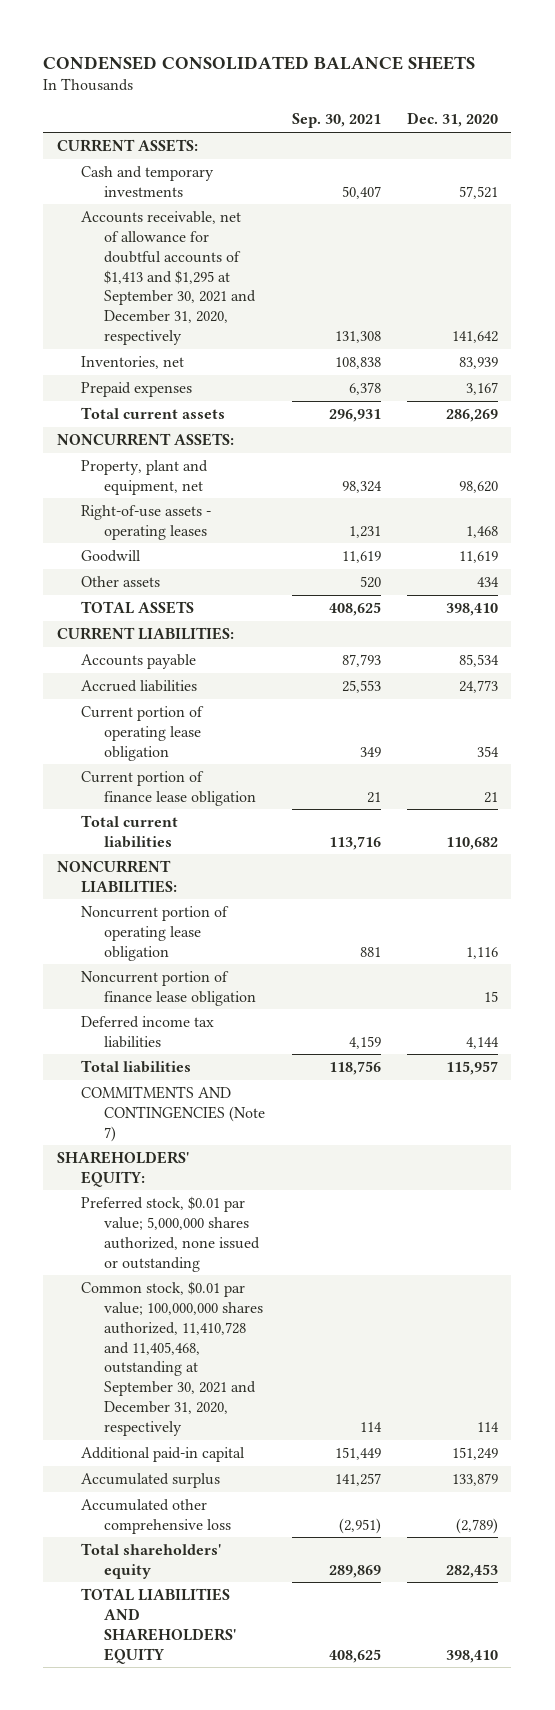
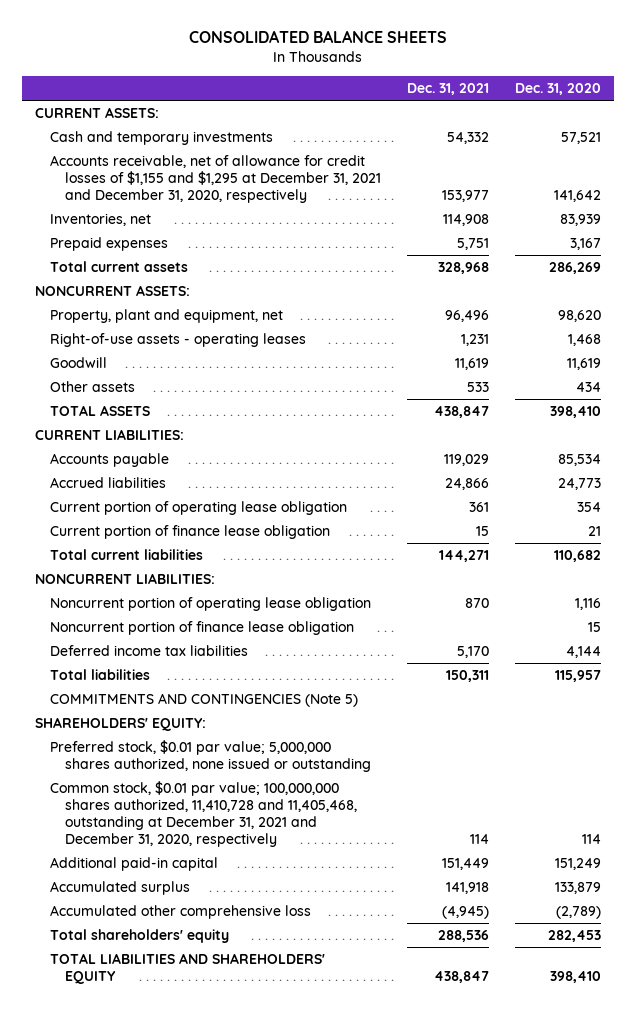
[43,55,476,70] CONDENSED CONSOLIDATED BALANCE SHEETS -> [189,30,448,44] CONSOLIDATED BALANCE SHEETS
[291,113,381,129] Sep. 30, 2021 -> none
none -> [407,82,490,95] Dec. 31, 2021
[80,211,257,346] Accounts receivable, net of allowance for doubtful accounts of $1,413 and $1,295 at September 30, 2021 and December 31, 2020, respectively -> [50,155,382,204] Accounts receivable, net of allowance for credit losses of $1,155 and $1,295 at December 31, 2021 and December 31, 2020, respectively
[80,1086,266,1142] COMMITMENTS AND CONTINGENCIES (Note 7) -> [50,693,359,708] COMMITMENTS AND CONTINGENCIES (Note 5)
[80,1281,264,1437] Common stock, $0.01 par value; 100,000,000 shares authorized, 11,410,728 and 11,405,468, outstanding at September 30, 2021 and December 31, 2020, respectively -> [50,781,358,848] Common stock, $0.01 par value; 100,000,000 shares authorized, 11,410,728 and 11,405,468, outstanding at December 31, 2021 and December 31, 2020, respectively

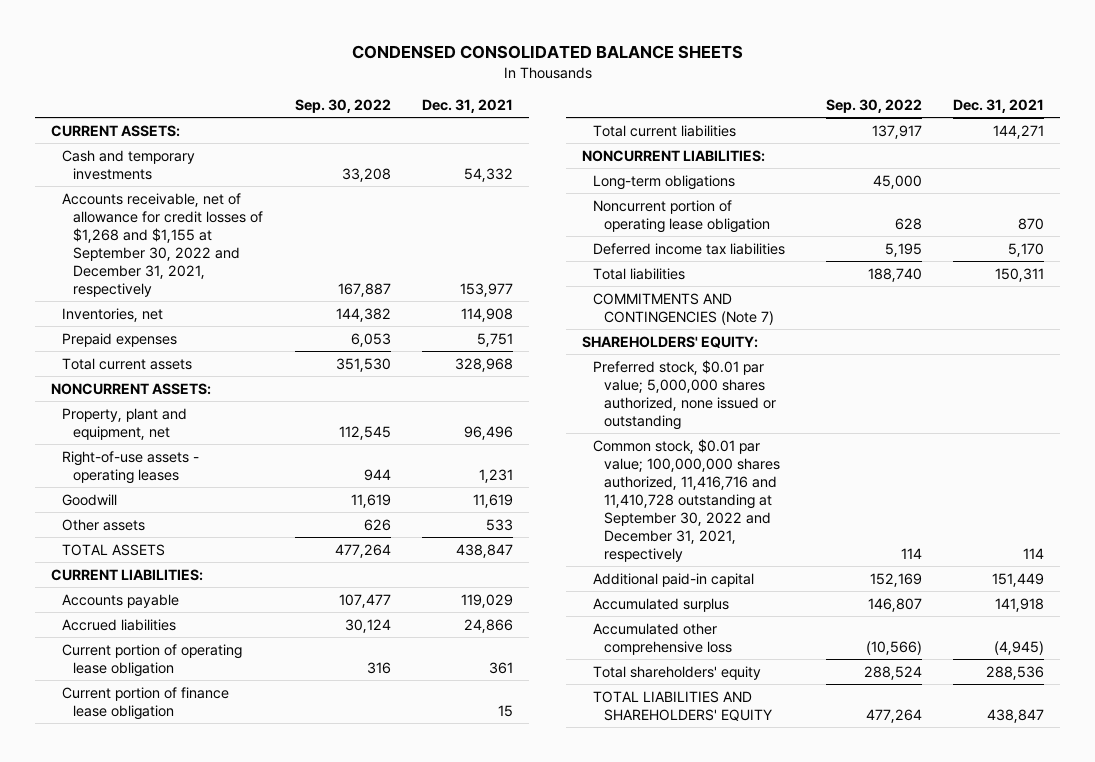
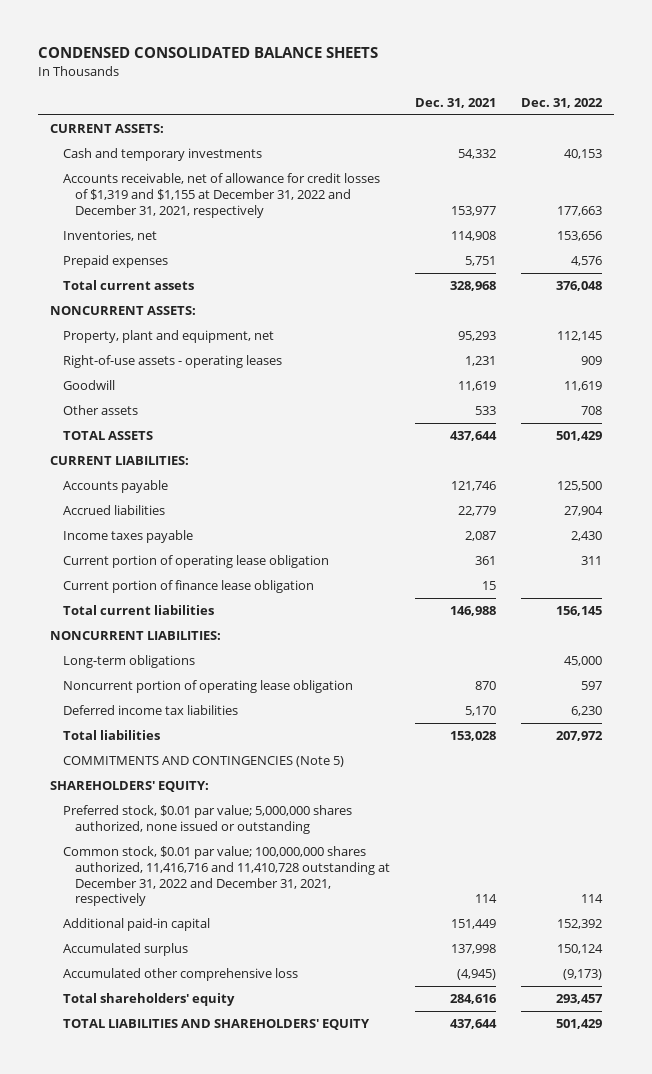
[294,99,391,114] Sep. 30, 2022 -> none
none -> [520,97,603,108] Dec. 31, 2022
[61,192,263,297] Accounts receivable, net of allowance for credit losses of $1,268 and $1,155 at September 30, 2022 and December 31, 2021, respectively -> [62,173,380,218] Accounts receivable, net of allowance for credit losses of $1,319 and $1,155 at December 31, 2022 and December 31, 2021, respectively
[464,425,514,440] 96,496 -> [457,331,496,342] 95,293
[456,543,514,558] 438,847 -> [449,431,497,442] 437,644
[461,593,514,608] 119,029 -> [450,481,496,492] 121,746
[464,618,514,633] 24,866 -> [457,506,496,517] 22,779
none -> [62,530,193,544] Income taxes payable
[993,124,1045,139] 144,271 -> [449,606,496,617] 146,988
[995,267,1045,282] 150,311 -> [449,731,496,742] 153,028
[592,292,775,325] COMMITMENTS AND CONTINGENCIES (Note 7) -> [62,756,344,768] COMMITMENTS AND CONTINGENCIES (Note 5)
[592,438,781,562] Common stock, $0.01 par value; 100,000,000 shares authorized, 11,416,716 and 11,410,728 outstanding at September 30, 2022 and December 31, 2021, respectively -> [62,846,390,907] Common stock, $0.01 par value; 100,000,000 shares authorized, 11,416,716 and 11,410,728 outstanding at December 31, 2022 and December 31, 2021, respectively
[995,597,1045,612] 141,918 -> [450,944,496,955] 137,998
[986,665,1045,680] 288,536 -> [449,994,497,1005] 284,616
[987,708,1045,723] 438,847 -> [449,1019,497,1030] 437,644

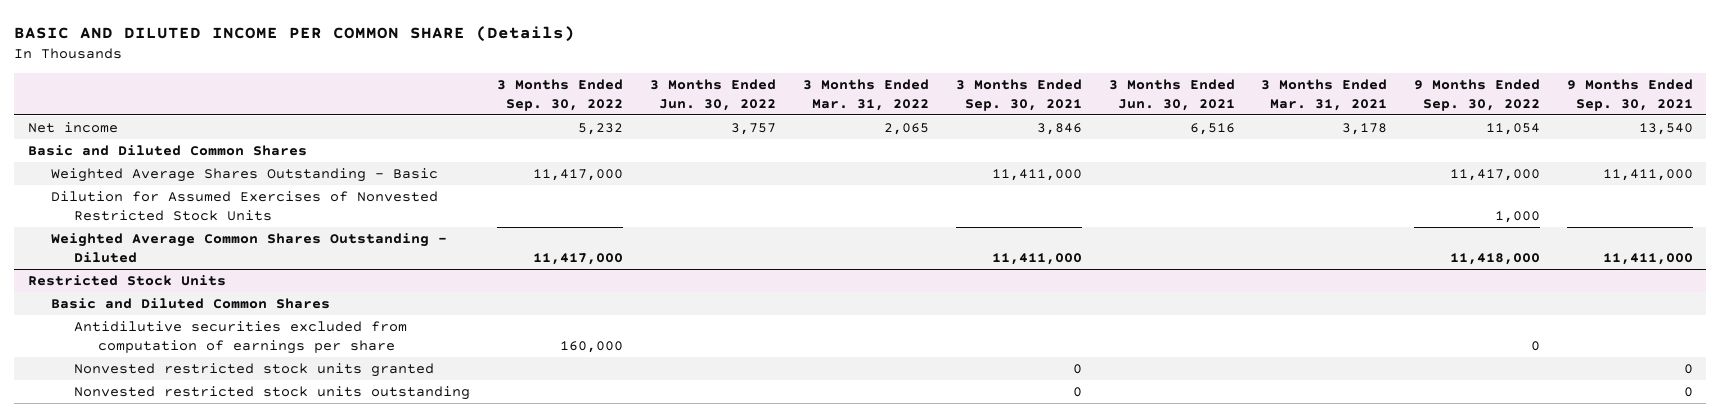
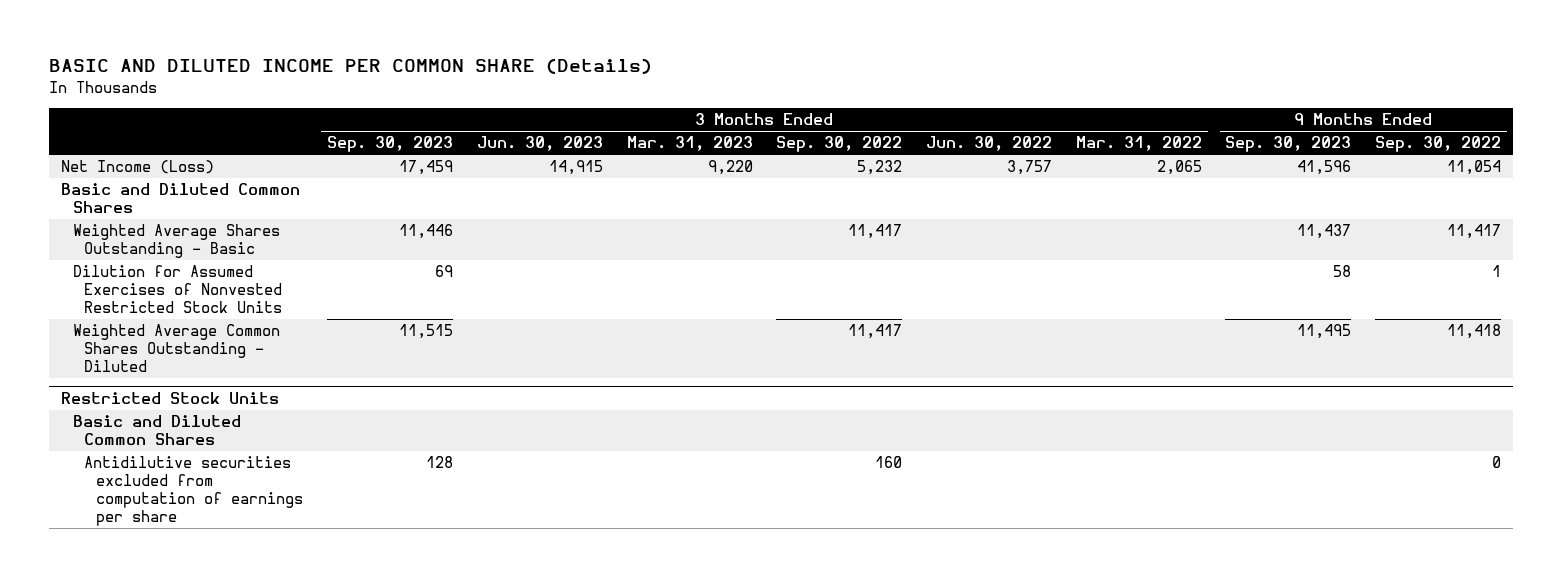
[955,78,1082,111] 3 Months Ended Sep. 30, 2021 -> none
[1108,78,1235,111] 3 Months Ended Jun. 30, 2021 -> none
[1261,78,1388,111] 3 Months Ended Mar. 31, 2021 -> none
[1567,78,1694,111] 9 Months Ended Sep. 30, 2021 -> none
none -> [327,136,454,153] Sep. 30, 2023
none -> [476,136,603,152] Jun. 30, 2023
none -> [626,136,753,152] Mar. 31, 2023
none -> [1225,136,1352,153] Sep. 30, 2023
[27,121,118,133] Net income -> [60,160,214,175] Net Income (Loss)
[533,168,624,181] 11,417,000 -> [848,224,903,240] 11,417
[1450,168,1541,181] 11,417,000 -> [1447,224,1502,240] 11,417
[1495,210,1541,223] 1,000 -> [1492,265,1502,278] 1
[533,252,624,265] 11,417,000 -> [848,324,903,340] 11,417
[1450,252,1541,265] 11,418,000 -> [1447,324,1502,340] 11,418
[74,362,435,377] Nonvested restricted stock units granted -> none
[74,385,471,400] Nonvested restricted stock units outstanding -> none
[560,340,624,353] 160,000 -> [875,456,903,469] 160

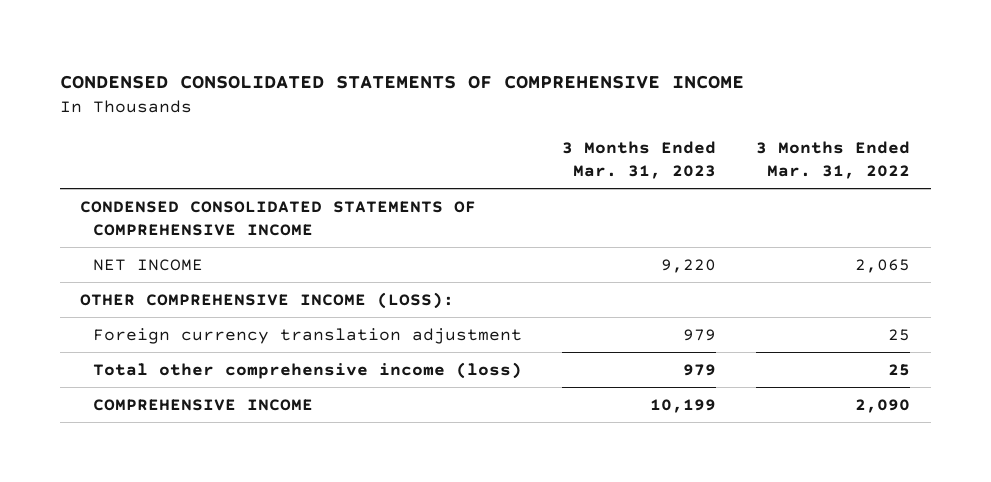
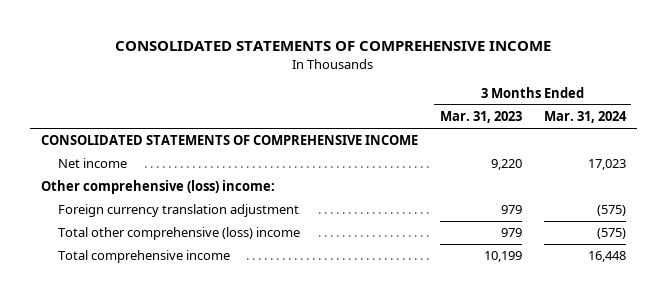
[59,74,744,89] CONDENSED CONSOLIDATED STATEMENTS OF COMPREHENSIVE INCOME -> [115,40,552,51] CONSOLIDATED STATEMENTS OF COMPREHENSIVE INCOME
[756,141,911,180] 3 Months Ended Mar. 31, 2022 -> none
none -> [543,111,627,124] Mar. 31, 2024
[80,200,477,236] CONDENSED CONSOLIDATED STATEMENTS OF COMPREHENSIVE INCOME -> [41,135,419,146] CONSOLIDATED STATEMENTS OF COMPREHENSIVE INCOME
[93,258,204,271] NET INCOME -> [57,158,127,169] Net income
[80,291,455,309] OTHER COMPREHENSIVE INCOME (LOSS): -> [41,180,276,195] Other comprehensive (loss) income:
[93,361,523,379] Total other comprehensive income (loss) -> [57,227,300,241] Total other comprehensive (loss) income
[93,398,314,411] COMPREHENSIVE INCOME -> [57,250,230,264] Total comprehensive income

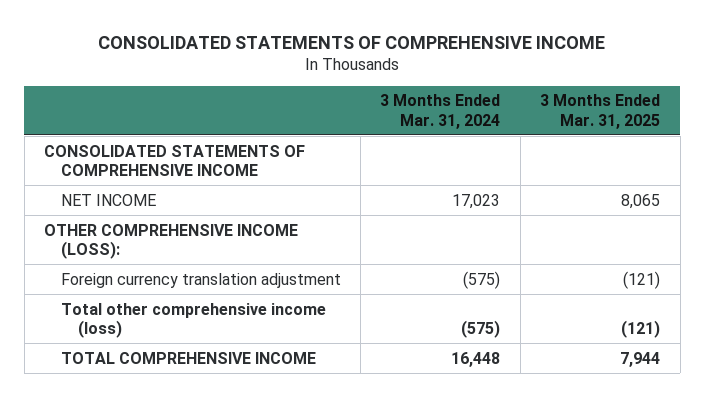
[439,111,522,124] Mar. 31, 2023 -> none
none -> [540,94,661,129] 3 Months Ended Mar. 31, 2025
[57,158,127,169] Net income -> [60,193,156,206] NET INCOME
[41,180,276,195] Other comprehensive (loss) income: -> [43,223,298,259] OTHER COMPREHENSIVE INCOME (LOSS):
[57,227,300,241] Total other comprehensive (loss) income -> [60,302,326,338] Total other comprehensive income (loss)
[57,250,230,264] Total comprehensive income -> [60,351,316,364] TOTAL COMPREHENSIVE INCOME

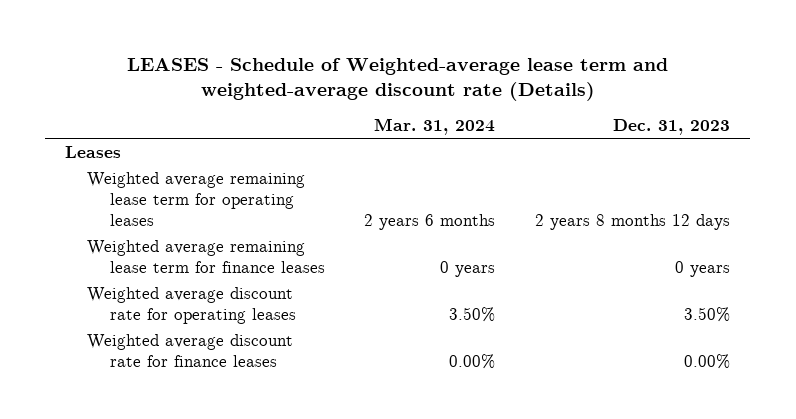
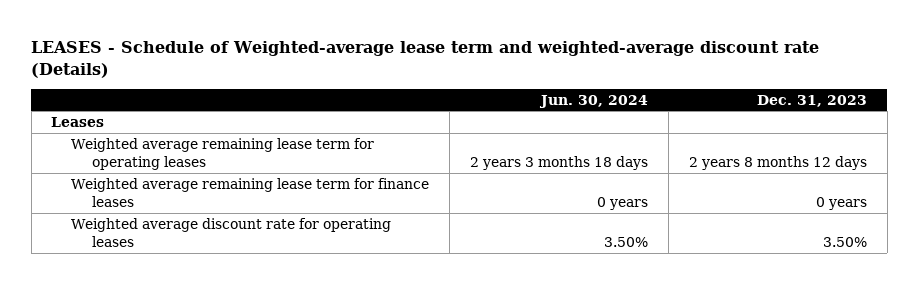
[374,117,496,135] Mar. 31, 2024 -> none
none -> [539,94,649,108] Jun. 30, 2024
[87,333,294,367] Weighted average discount rate for finance leases -> none

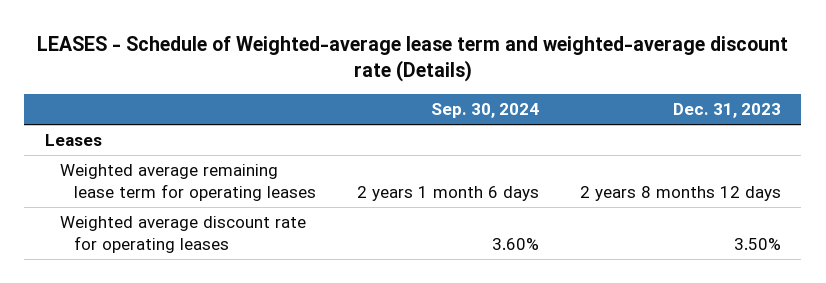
[539,94,649,108] Jun. 30, 2024 -> none
none -> [430,103,539,119] Sep. 30, 2024
[71,177,430,207] Weighted average remaining lease term for finance leases -> none

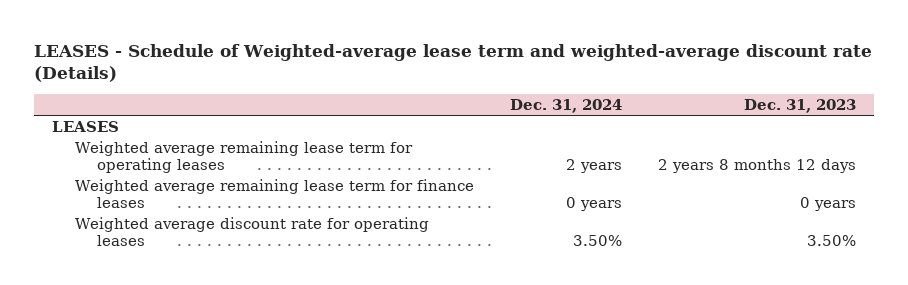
[430,103,539,119] Sep. 30, 2024 -> none
none -> [509,98,622,113] Dec. 31, 2024
[44,134,102,147] Leases -> [52,121,120,133] LEASES
none -> [74,179,474,208] Weighted average remaining lease term for finance leases

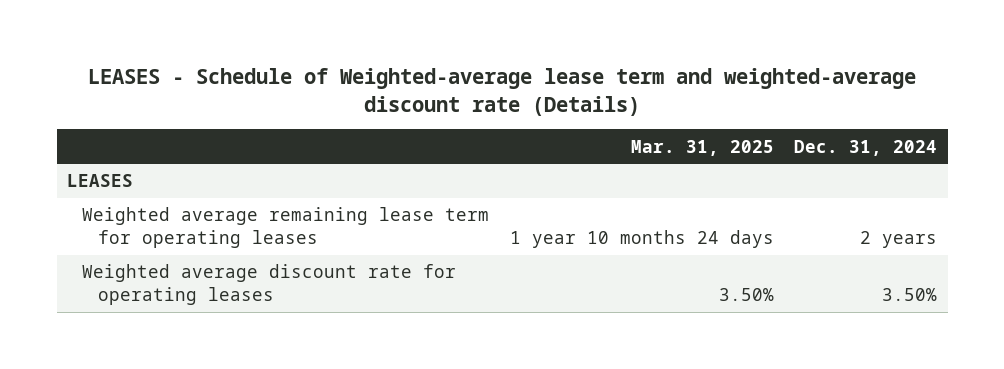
[744,98,857,113] Dec. 31, 2023 -> none
none -> [630,139,774,156] Mar. 31, 2025
[74,179,474,208] Weighted average remaining lease term for finance leases -> none

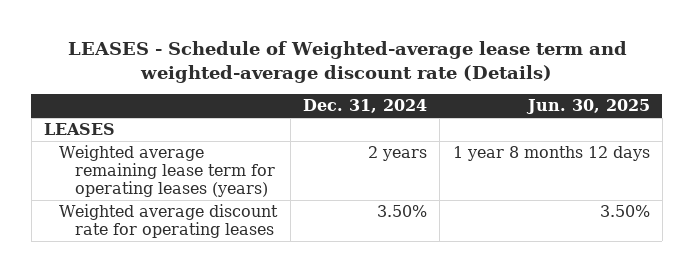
[630,139,774,156] Mar. 31, 2025 -> none
none -> [525,99,650,115] Jun. 30, 2025
[82,207,490,249] Weighted average remaining lease term for operating leases -> [59,145,275,198] Weighted average remaining lease term for operating leases (years)

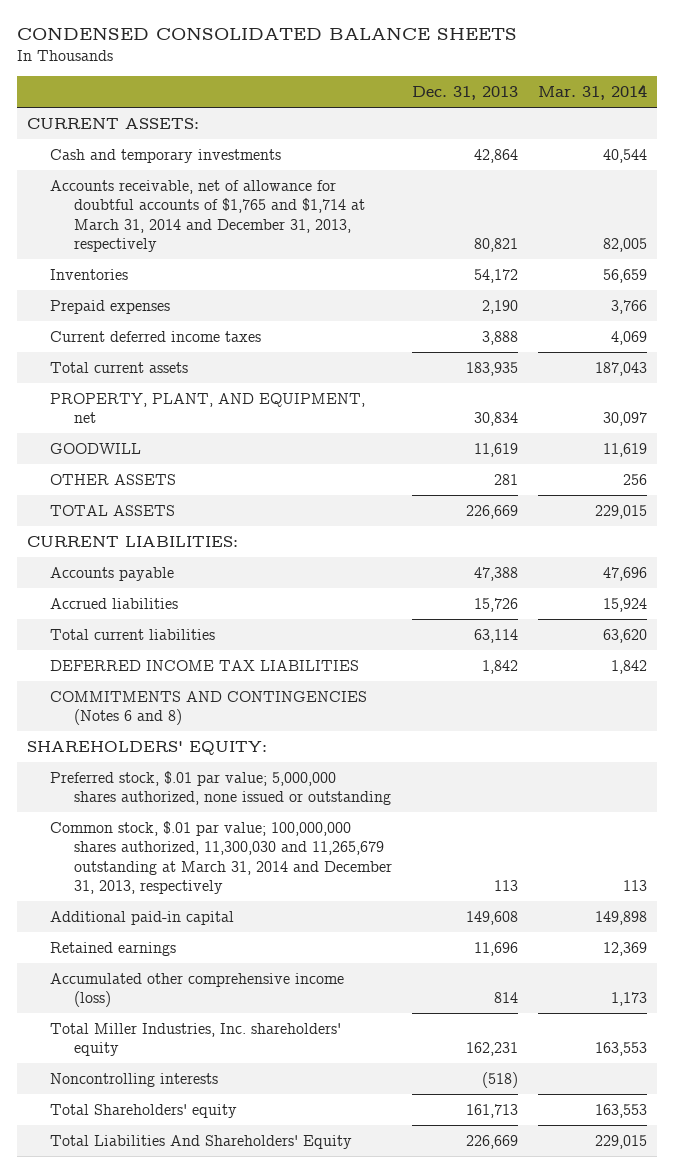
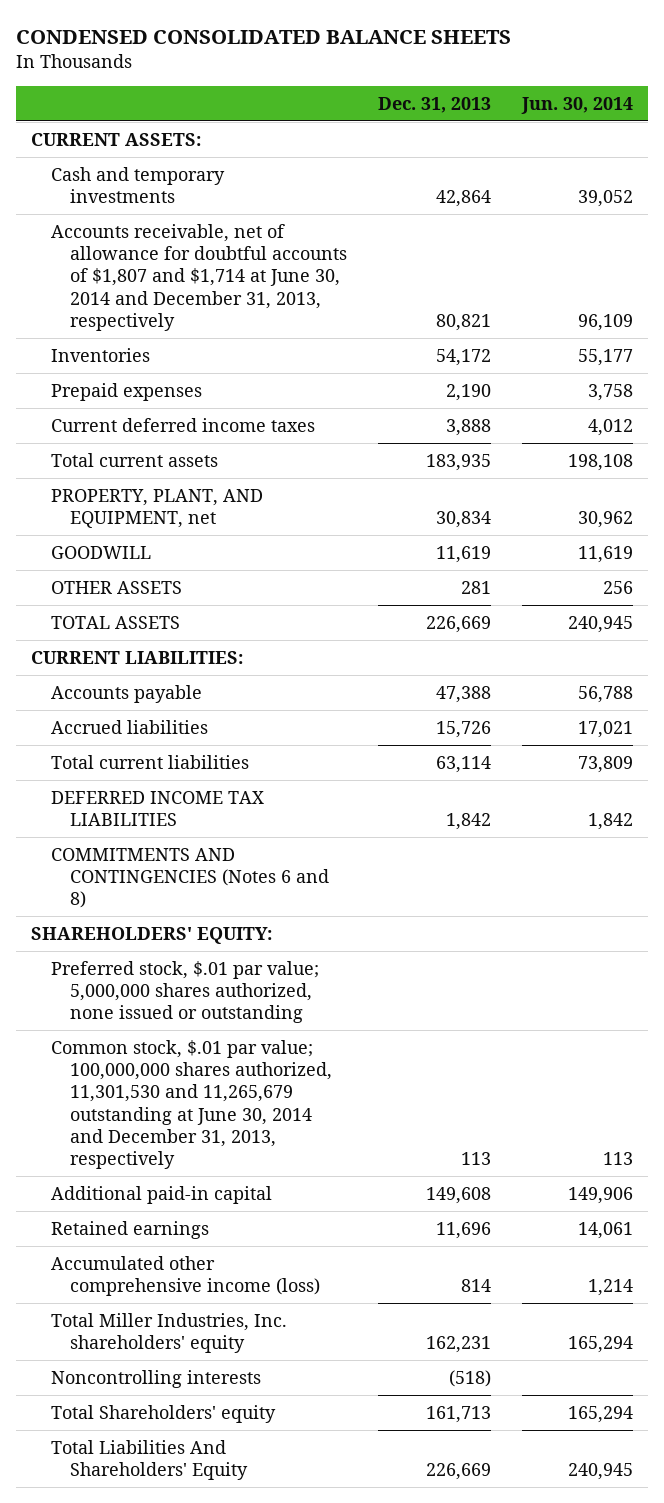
[538,84,648,101] Mar. 31, 2014 -> none
none -> [520,96,633,114] Jun. 30, 2014
[50,179,365,253] Accounts receivable, net of allowance for doubtful accounts of $1,765 and $1,714 at March 31, 2014 and December 31, 2013, respectively -> [50,223,348,331] Accounts receivable, net of allowance for doubtful accounts of $1,807 and $1,714 at June 30, 2014 and December 31, 2013, respectively
[50,820,392,895] Common stock, $.01 par value; 100,000,000 shares authorized, 11,300,030 and 11,265,679 outstanding at March 31, 2014 and December 31, 2013, respectively -> [50,1039,333,1170] Common stock, $.01 par value; 100,000,000 shares authorized, 11,301,530 and 11,265,679 outstanding at June 30, 2014 and December 31, 2013, respectively

